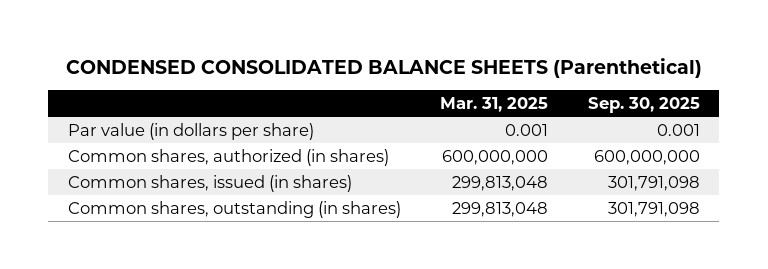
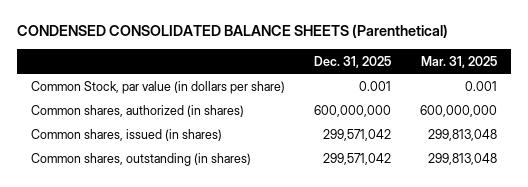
[587,96,700,113] Sep. 30, 2025 -> none
none -> [313,55,391,68] Dec. 31, 2025
[68,122,315,140] Par value (in dollars per share) -> [31,80,286,94] Common Stock, par value (in dollars per share)

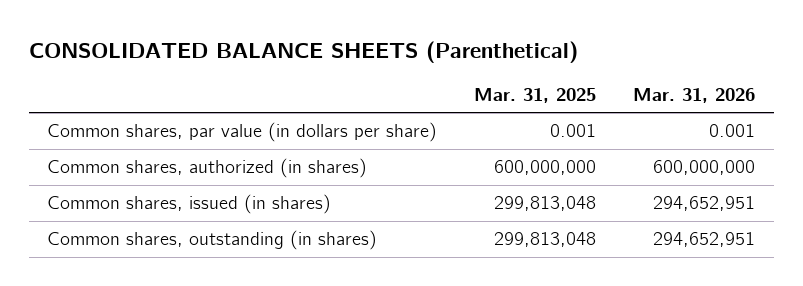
[16,24,448,39] CONDENSED CONSOLIDATED BALANCE SHEETS (Parenthetical) -> [28,40,578,63] CONSOLIDATED BALANCE SHEETS (Parenthetical)
[313,55,391,68] Dec. 31, 2025 -> none
none -> [633,87,756,103] Mar. 31, 2026
[31,80,286,94] Common Stock, par value (in dollars per share) -> [47,122,438,143] Common shares, par value (in dollars per share)

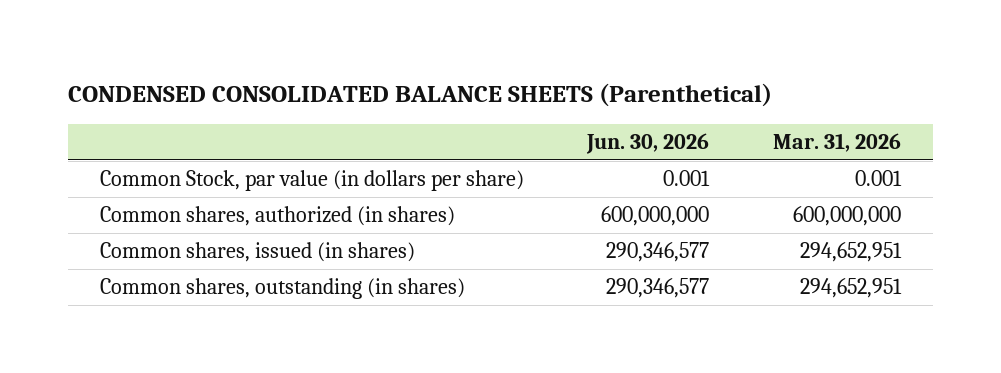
[28,40,578,63] CONSOLIDATED BALANCE SHEETS (Parenthetical) -> [68,82,773,107] CONDENSED CONSOLIDATED BALANCE SHEETS (Parenthetical)
[474,87,597,103] Mar. 31, 2025 -> none
none -> [586,133,710,155] Jun. 30, 2026
[47,122,438,143] Common shares, par value (in dollars per share) -> [99,170,524,192] Common Stock, par value (in dollars per share)

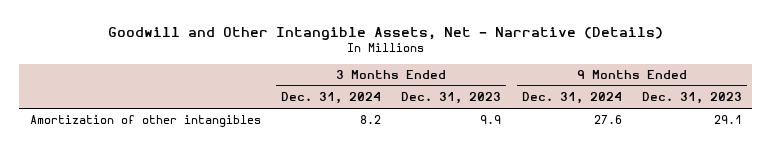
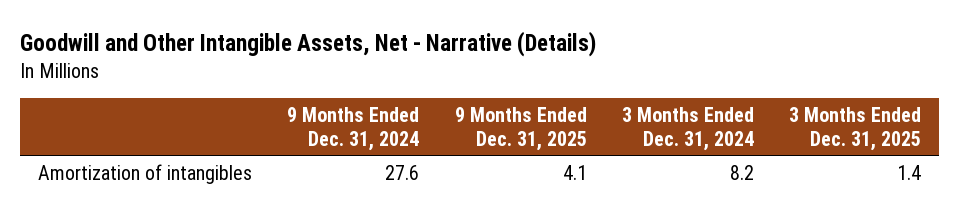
[401,92,502,105] Dec. 31, 2023 -> none
[642,92,743,105] Dec. 31, 2023 -> none
none -> [454,106,587,152] 9 Months Ended Dec. 31, 2025
none -> [789,106,922,152] 3 Months Ended Dec. 31, 2025
[29,115,261,128] Amortization of other intangibles -> [37,164,252,185] Amortization of intangibles

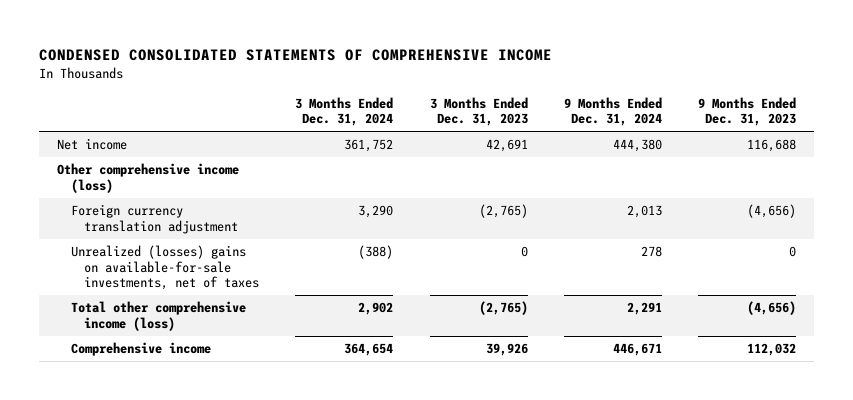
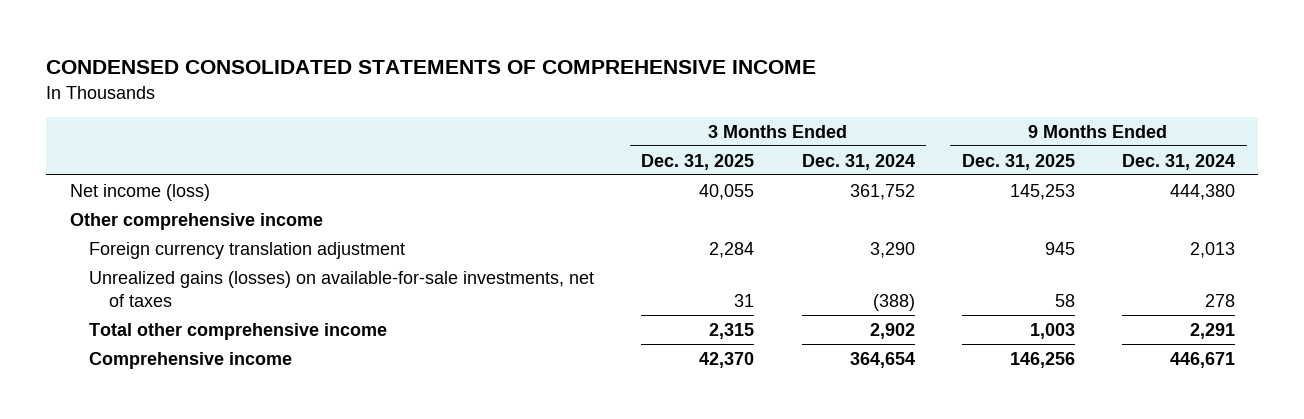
[429,96,528,127] 3 Months Ended Dec. 31, 2023 -> none
[698,96,797,127] 9 Months Ended Dec. 31, 2023 -> none
none -> [641,153,755,170] Dec. 31, 2025
none -> [961,153,1075,170] Dec. 31, 2025
[57,138,128,151] Net income -> [69,183,210,201] Net income (loss)
[57,163,240,193] Other comprehensive income (loss) -> [69,212,323,230] Other comprehensive income
[70,245,260,291] Unrealized (losses) gains on available-for-sale investments, net of taxes -> [89,270,595,307] Unrealized gains (losses) on available-for-sale investments, net of taxes
[70,301,246,331] Total other comprehensive income (loss) -> [89,322,388,340] Total other comprehensive income

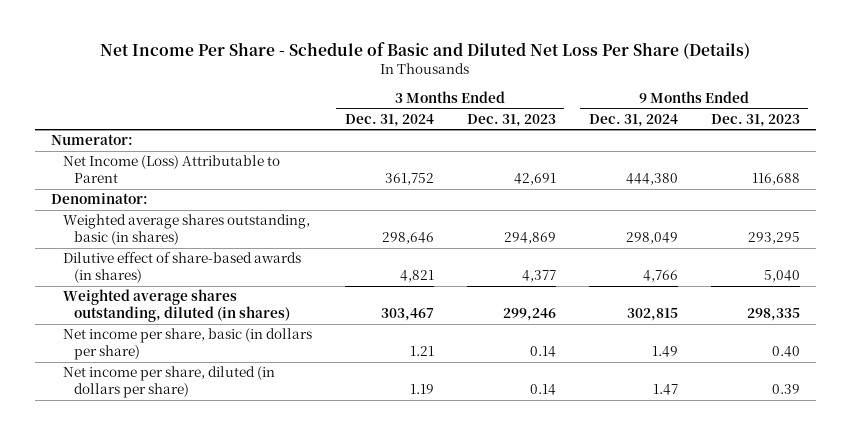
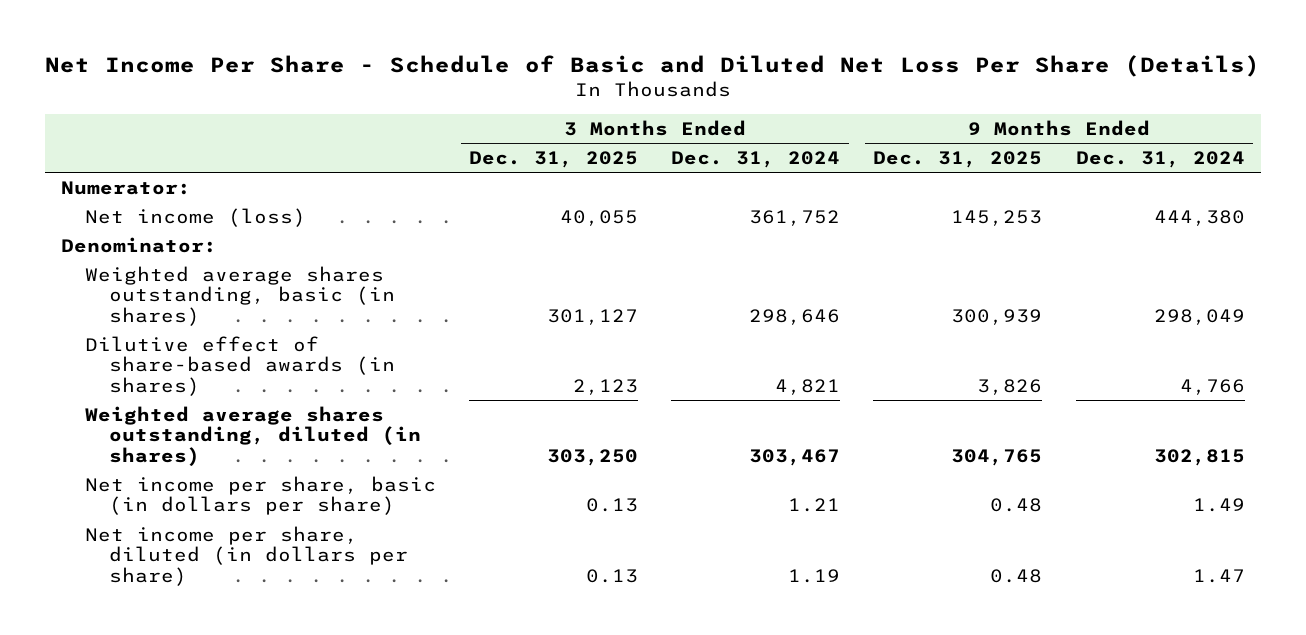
[466,113,556,127] Dec. 31, 2023 -> none
[710,113,800,127] Dec. 31, 2023 -> none
none -> [469,150,639,168] Dec. 31, 2025
none -> [873,150,1043,168] Dec. 31, 2025
[62,155,280,184] Net Income (Loss) Attributable to Parent -> [85,207,307,227] Net income (loss)

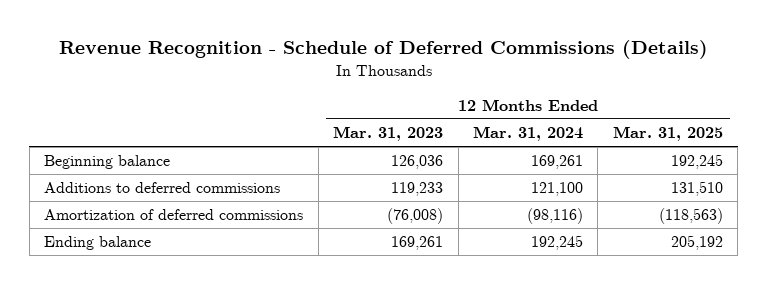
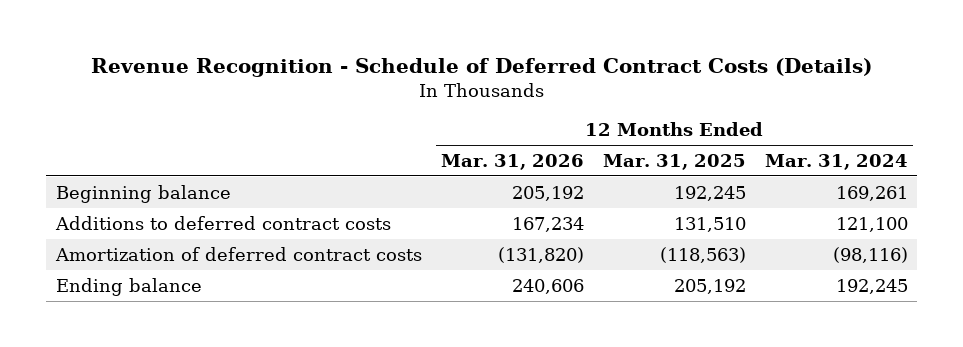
[58,40,708,60] Revenue Recognition - Schedule of Deferred Commissions (Details) -> [90,58,872,78] Revenue Recognition - Schedule of Deferred Contract Costs (Details)
[333,125,444,141] Mar. 31, 2023 -> none
none -> [440,153,584,170] Mar. 31, 2026
[44,182,281,194] Additions to deferred commissions -> [54,215,391,230] Additions to deferred contract costs
[44,209,304,221] Amortization of deferred commissions -> [54,246,422,261] Amortization of deferred contract costs

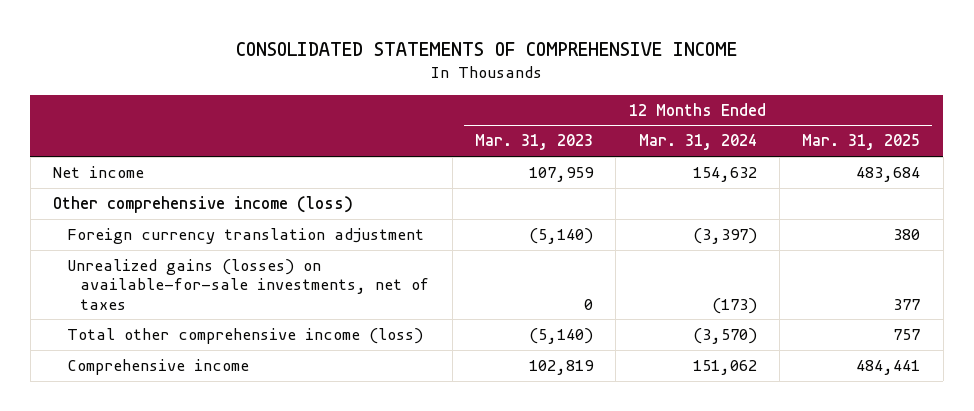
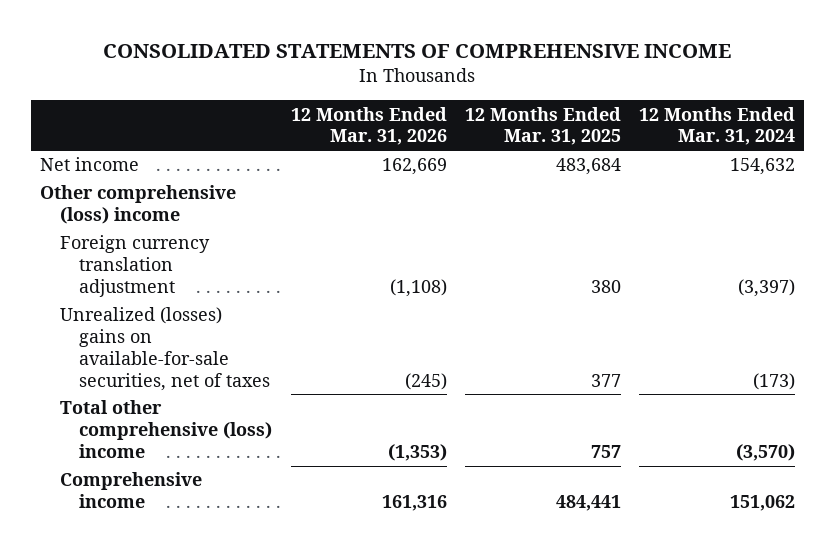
[474,134,593,151] Mar. 31, 2023 -> none
none -> [290,106,447,146] 12 Months Ended Mar. 31, 2026
[53,196,354,214] Other comprehensive income (loss) -> [39,185,236,225] Other comprehensive (loss) income
[66,259,430,310] Unrealized gains (losses) on available-for-sale investments, net of taxes -> [59,307,271,391] Unrealized (losses) gains on available-for-sale securities, net of taxes
[66,328,423,345] Total other comprehensive income (loss) -> [59,400,273,458] Total other comprehensive (loss) income

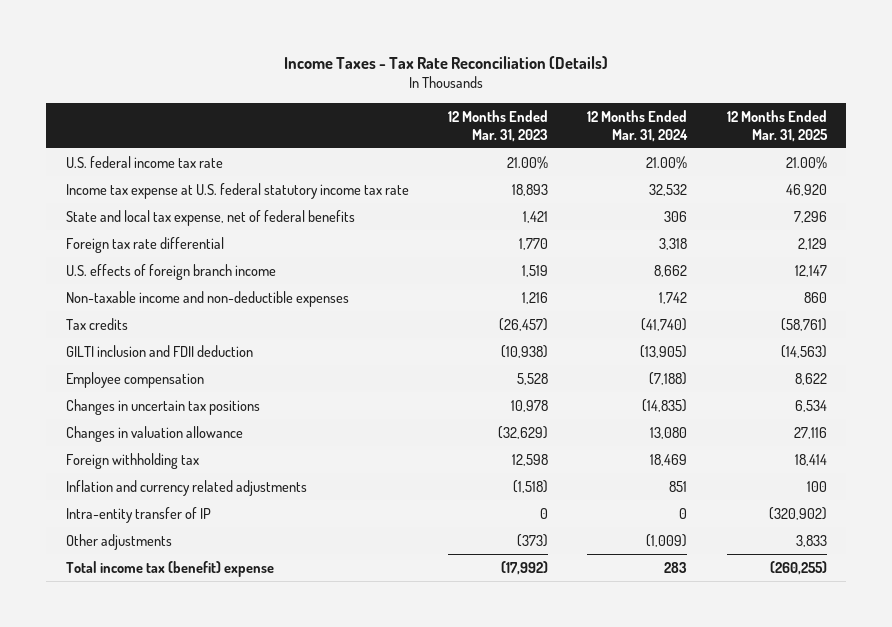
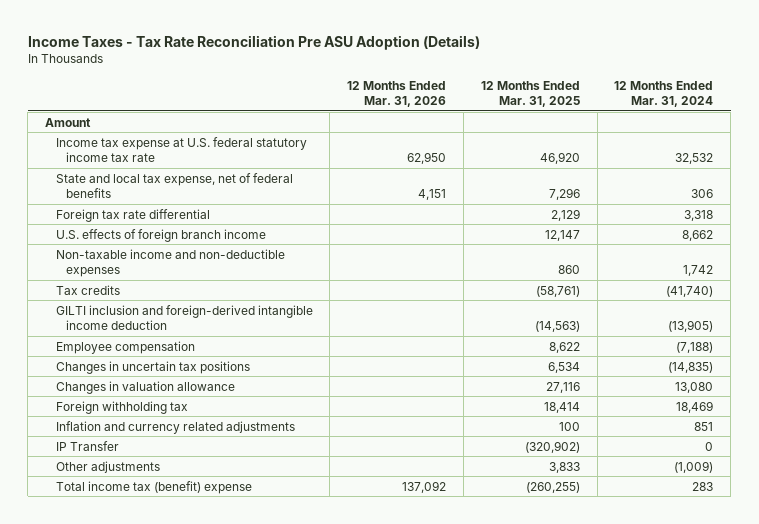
[284,55,609,69] Income Taxes - Tax Rate Reconciliation (Details) -> [27,34,480,50] Income Taxes - Tax Rate Reconciliation Pre ASU Adoption (Details)
[448,109,549,142] 12 Months Ended Mar. 31, 2023 -> none
none -> [347,80,447,107] 12 Months Ended Mar. 31, 2026
[65,155,223,168] U.S. federal income tax rate -> none
none -> [45,117,92,127] Amount
[65,344,253,357] GILTI inclusion and FDII deduction -> [55,304,313,331] GILTI inclusion and foreign-derived intangible income deduction
[65,506,211,523] Intra-entity transfer of IP -> [55,440,119,451] IP Transfer

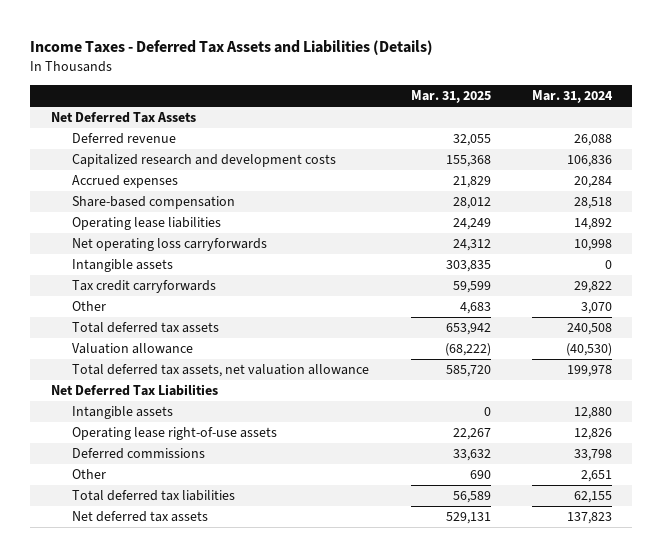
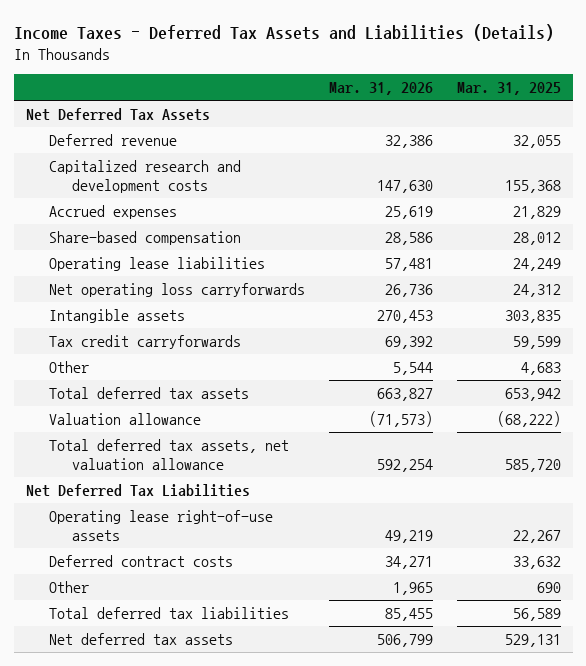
[531,90,613,104] Mar. 31, 2024 -> none
none -> [328,82,433,96] Mar. 31, 2026
[72,406,174,420] Intangible assets -> none
[72,448,206,460] Deferred commissions -> [48,555,233,568] Deferred contract costs

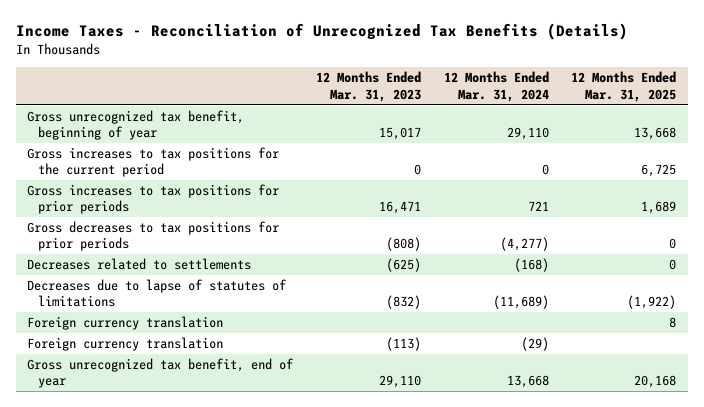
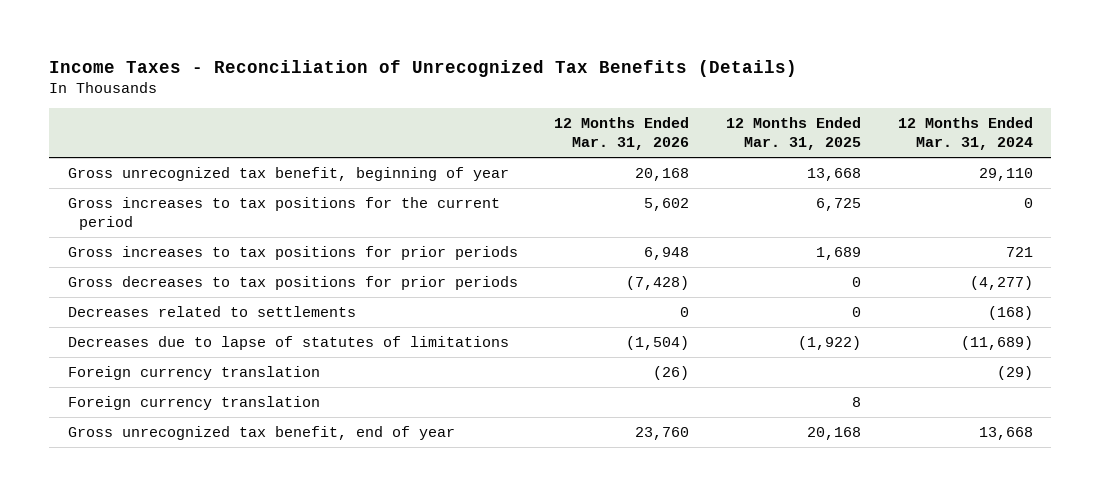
[315,71,421,102] 12 Months Ended Mar. 31, 2023 -> none
none -> [554,116,690,151] 12 Months Ended Mar. 31, 2026
[27,316,224,331] Foreign currency translation -> [67,396,320,411] Foreign currency translation

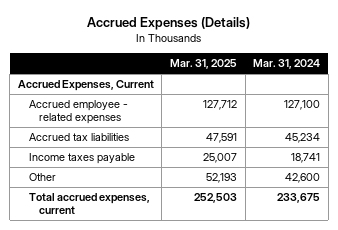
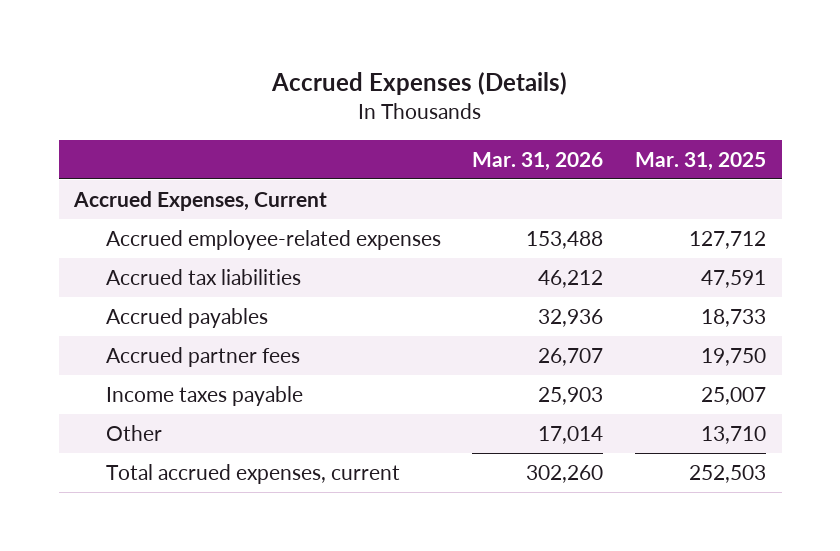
[253,59,321,70] Mar. 31, 2024 -> none
none -> [472,151,604,171] Mar. 31, 2026
[28,99,128,125] Accrued employee - related expenses -> [105,230,441,251] Accrued employee-related expenses
none -> [105,308,268,329] Accrued payables
none -> [105,347,300,368] Accrued partner fees
[206,172,238,183] 52,193 -> [700,426,766,445] 13,710

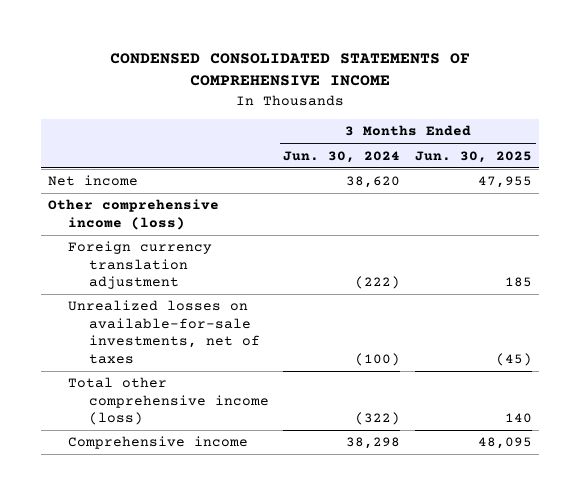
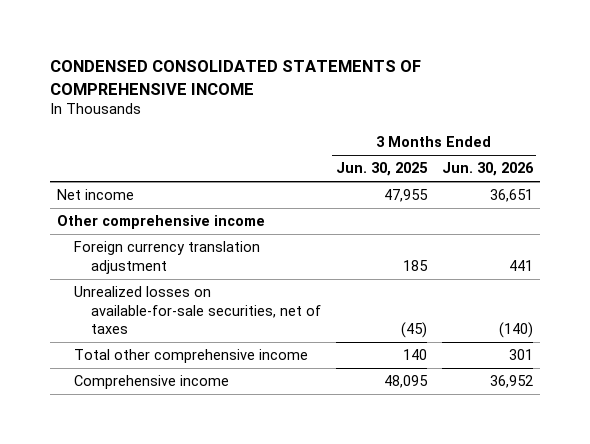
[283,150,401,163] Jun. 30, 2024 -> none
none -> [441,162,534,177] Jun. 30, 2026
[47,199,219,230] Other comprehensive income (loss) -> [56,215,265,230] Other comprehensive income
[68,300,260,365] Unrealized losses on available-for-sale investments, net of taxes -> [73,286,321,335] Unrealized losses on available-for-sale securities, net of taxes
[68,377,269,426] Total other comprehensive income (loss) -> [73,349,308,364] Total other comprehensive income

